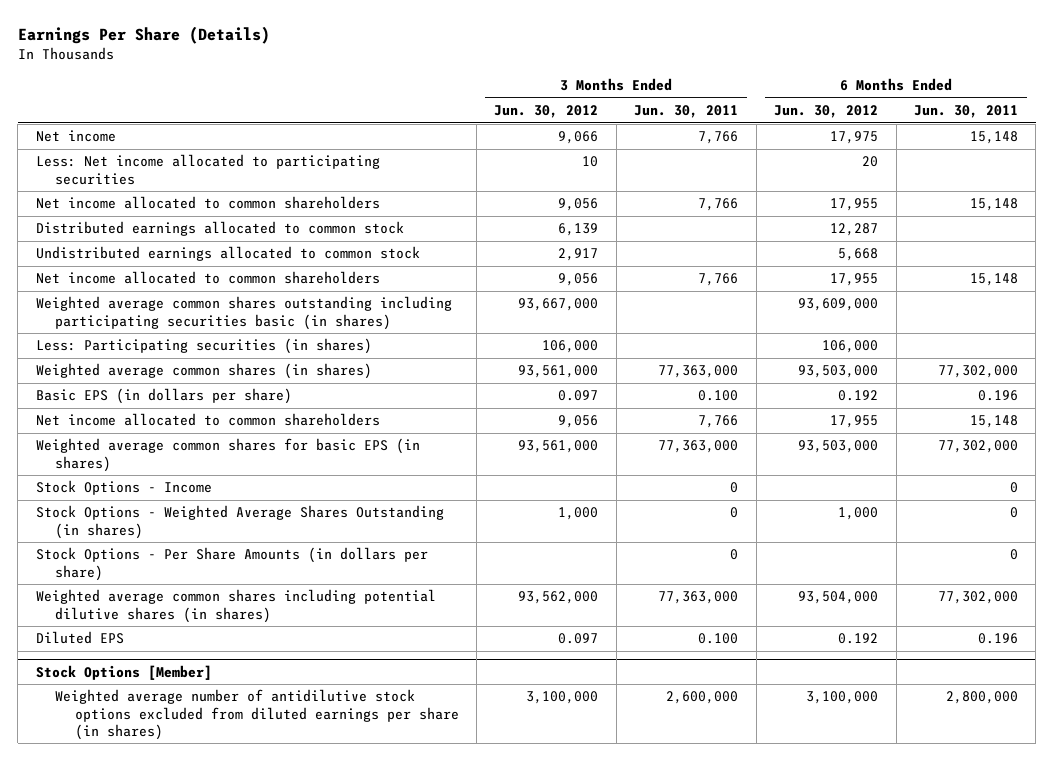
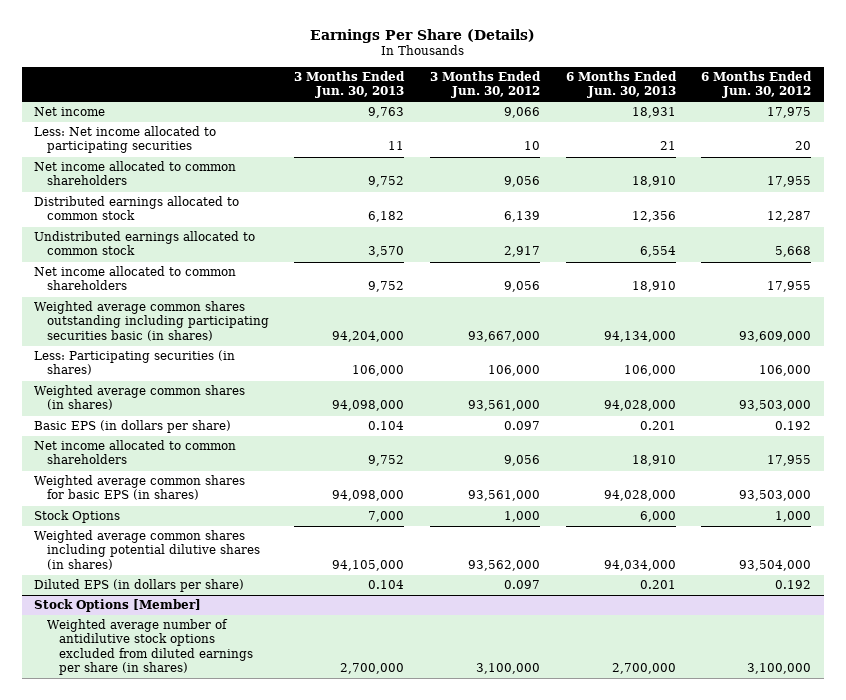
[634,105,739,119] Jun. 30, 2011 -> none
[913,105,1018,119] Jun. 30, 2011 -> none
none -> [294,71,406,99] 3 Months Ended Jun. 30, 2013
none -> [565,71,677,99] 6 Months Ended Jun. 30, 2013
[35,480,212,496] Stock Options - Income -> none
[35,547,428,581] Stock Options - Per Share Amounts (in dollars per share) -> none
[35,505,444,539] Stock Options - Weighted Average Shares Outstanding (in shares) -> [34,510,121,524] Stock Options
[35,631,124,645] Diluted EPS -> [34,579,245,593] Diluted EPS (in dollars per share)

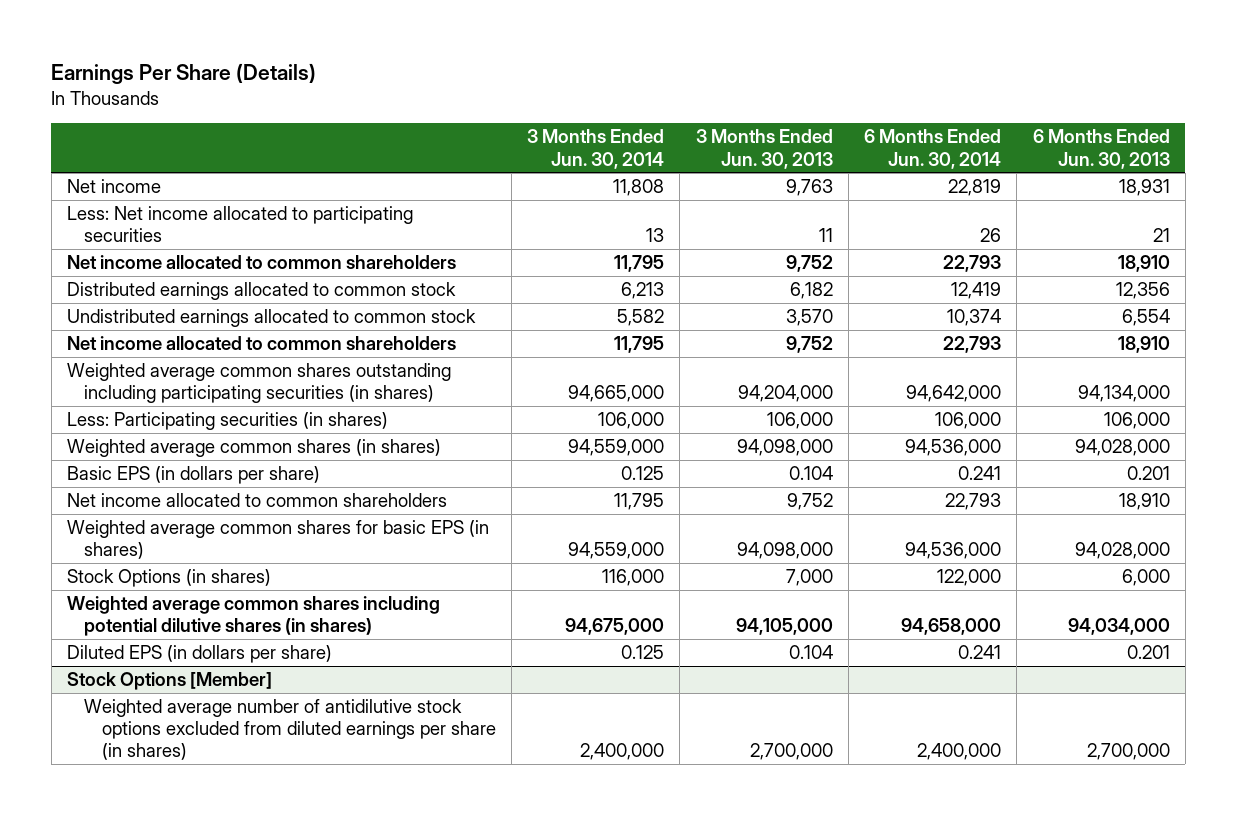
[430,71,542,99] 3 Months Ended Jun. 30, 2012 -> none
[701,71,813,99] 6 Months Ended Jun. 30, 2012 -> none
none -> [527,129,665,169] 3 Months Ended Jun. 30, 2014
none -> [864,129,1002,169] 6 Months Ended Jun. 30, 2014
[34,301,269,341] Weighted average common shares outstanding including participating securities basic (in shares) -> [66,363,451,404] Weighted average common shares outstanding including participating securities (in shares)
[34,510,121,524] Stock Options -> [66,569,271,588] Stock Options (in shares)

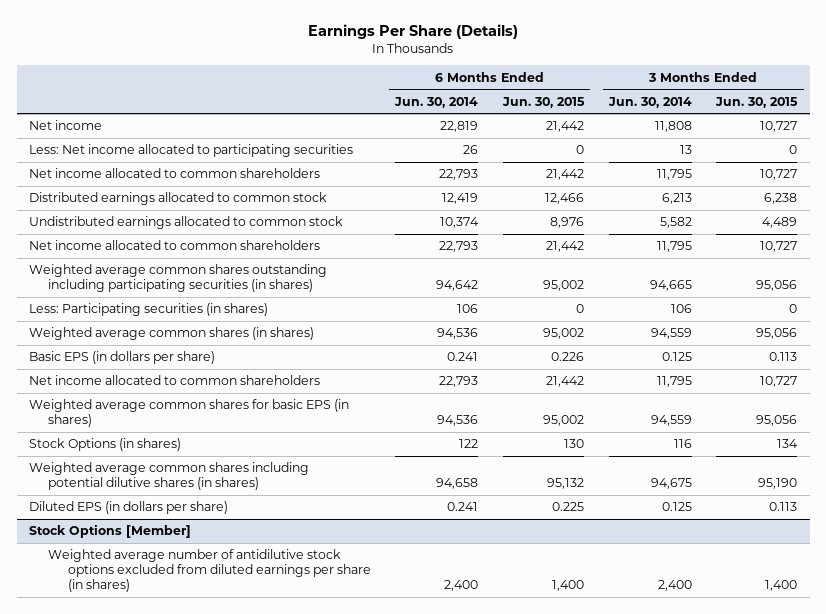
[695,129,833,169] 3 Months Ended Jun. 30, 2013 -> none
[1032,129,1170,169] 6 Months Ended Jun. 30, 2013 -> none
none -> [502,96,586,108] Jun. 30, 2015
none -> [715,96,799,108] Jun. 30, 2015
[568,385,665,403] 94,665,000 -> [649,280,692,292] 94,665
[906,385,1002,403] 94,642,000 -> [436,280,479,292] 94,642
[598,412,665,430] 106,000 -> [670,304,692,314] 106
[935,412,1002,430] 106,000 -> [457,304,479,314] 106
[568,439,665,457] 94,559,000 -> [650,328,692,340] 94,559
[905,439,1002,457] 94,536,000 -> [437,328,479,340] 94,536
[568,542,665,560] 94,559,000 -> [650,415,692,427] 94,559
[905,542,1002,560] 94,536,000 -> [437,415,479,427] 94,536
[602,569,665,587] 116,000 -> [673,439,692,449] 116
[937,569,1002,587] 122,000 -> [459,439,479,449] 122
[565,618,665,636] 94,675,000 -> [650,478,692,490] 94,675
[901,618,1002,636] 94,658,000 -> [436,478,479,490] 94,658
[580,743,665,761] 2,400,000 -> [657,579,692,591] 2,400
[917,743,1002,761] 2,400,000 -> [444,579,479,591] 2,400

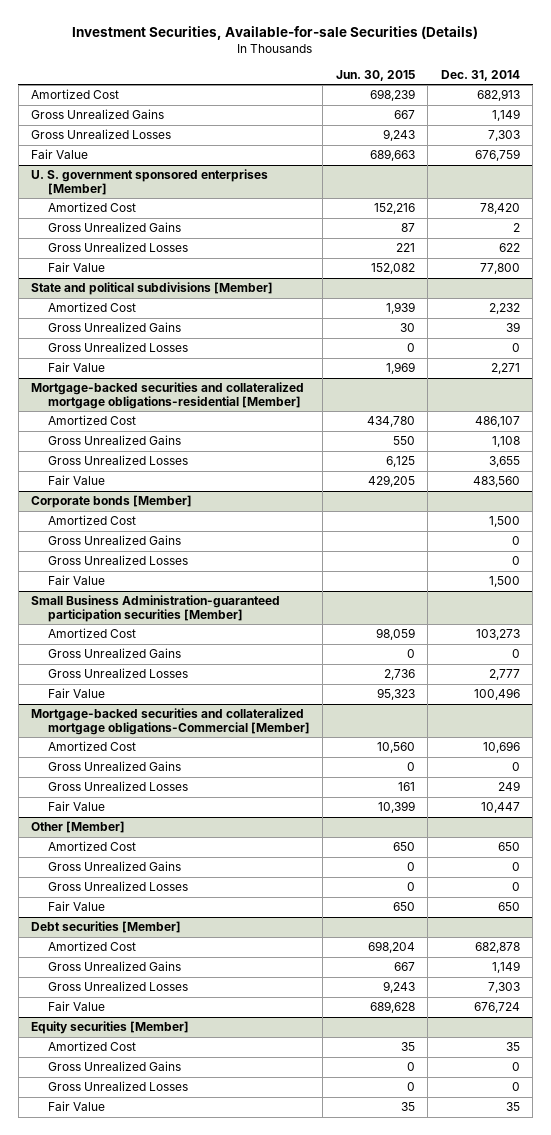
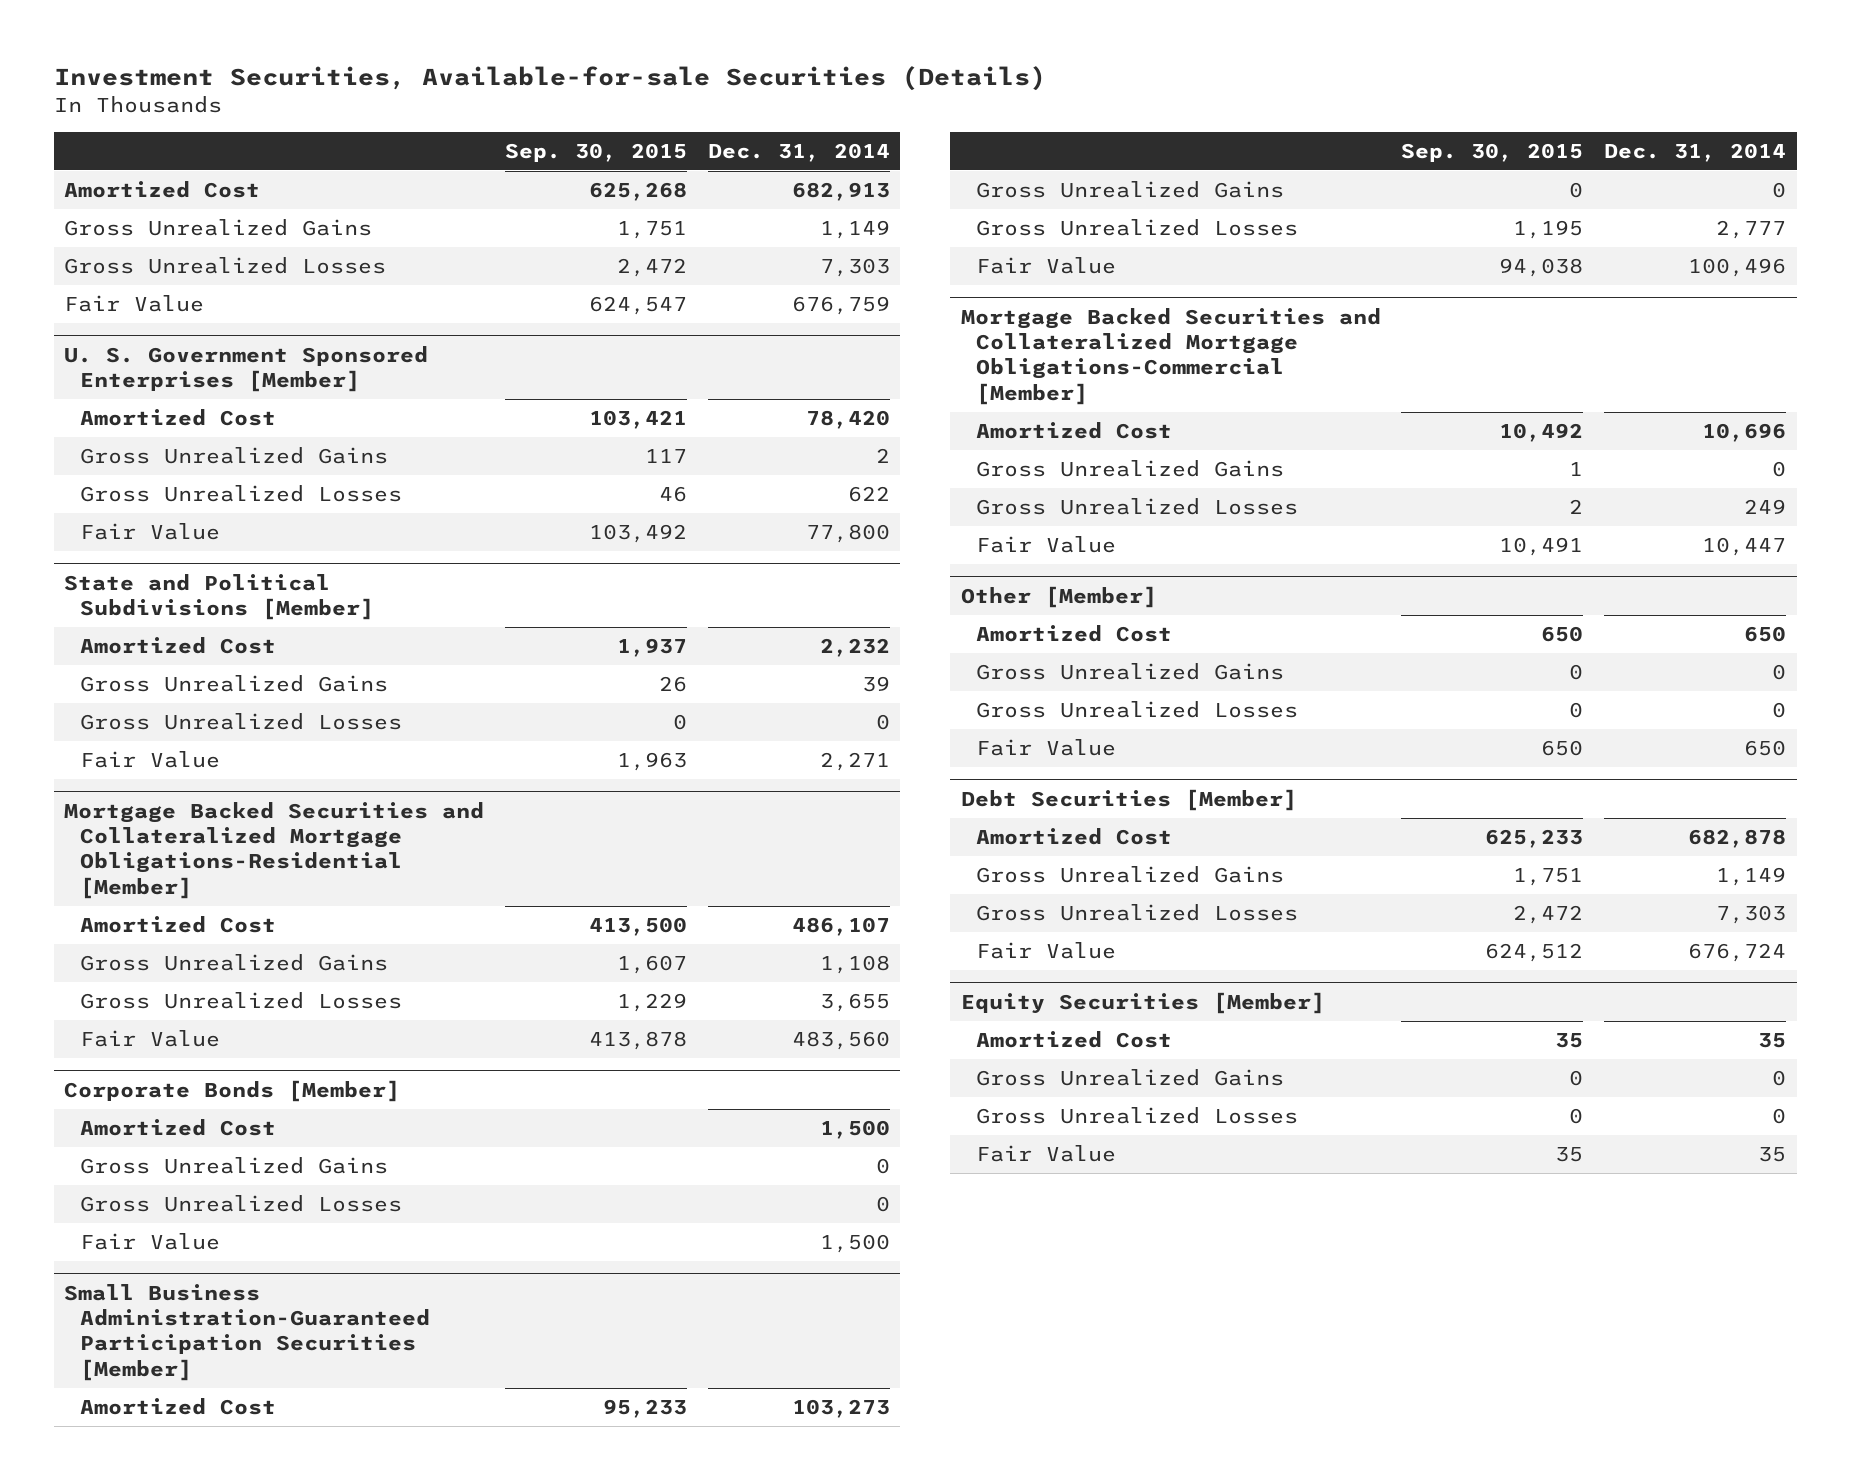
[335,69,415,81] Jun. 30, 2015 -> none
none -> [504,142,687,162] Sep. 30, 2015
[31,169,269,195] U. S. government sponsored enterprises [Member] -> [64,345,429,392] U. S. Government Sponsored Enterprises [Member]
[31,282,274,296] State and political subdivisions [Member] -> [64,573,374,620] State and Political Subdivisions [Member]
[31,382,305,409] Mortgage-backed securities and collateralized mortgage obligations-residential [Member] -> [64,801,485,899] Mortgage Backed Securities and Collateralized Mortgage Obligations-Residential [Member]
[31,495,193,509] Corporate bonds [Member] -> [64,1079,401,1102] Corporate Bonds [Member]
[31,595,281,622] Small Business Administration-guaranteed participation securities [Member] -> [64,1283,430,1381] Small Business Administration-Guaranteed Participation Securities [Member]
[31,708,310,735] Mortgage-backed securities and collateralized mortgage obligations-Commercial [Member] -> [960,307,1381,405] Mortgage Backed Securities and Collateralized Mortgage Obligations-Commercial [Member]
[31,921,182,934] Debt securities [Member] -> [960,788,1297,811] Debt Securities [Member]
[31,1021,190,1035] Equity securities [Member] -> [960,991,1325,1014] Equity Securities [Member]

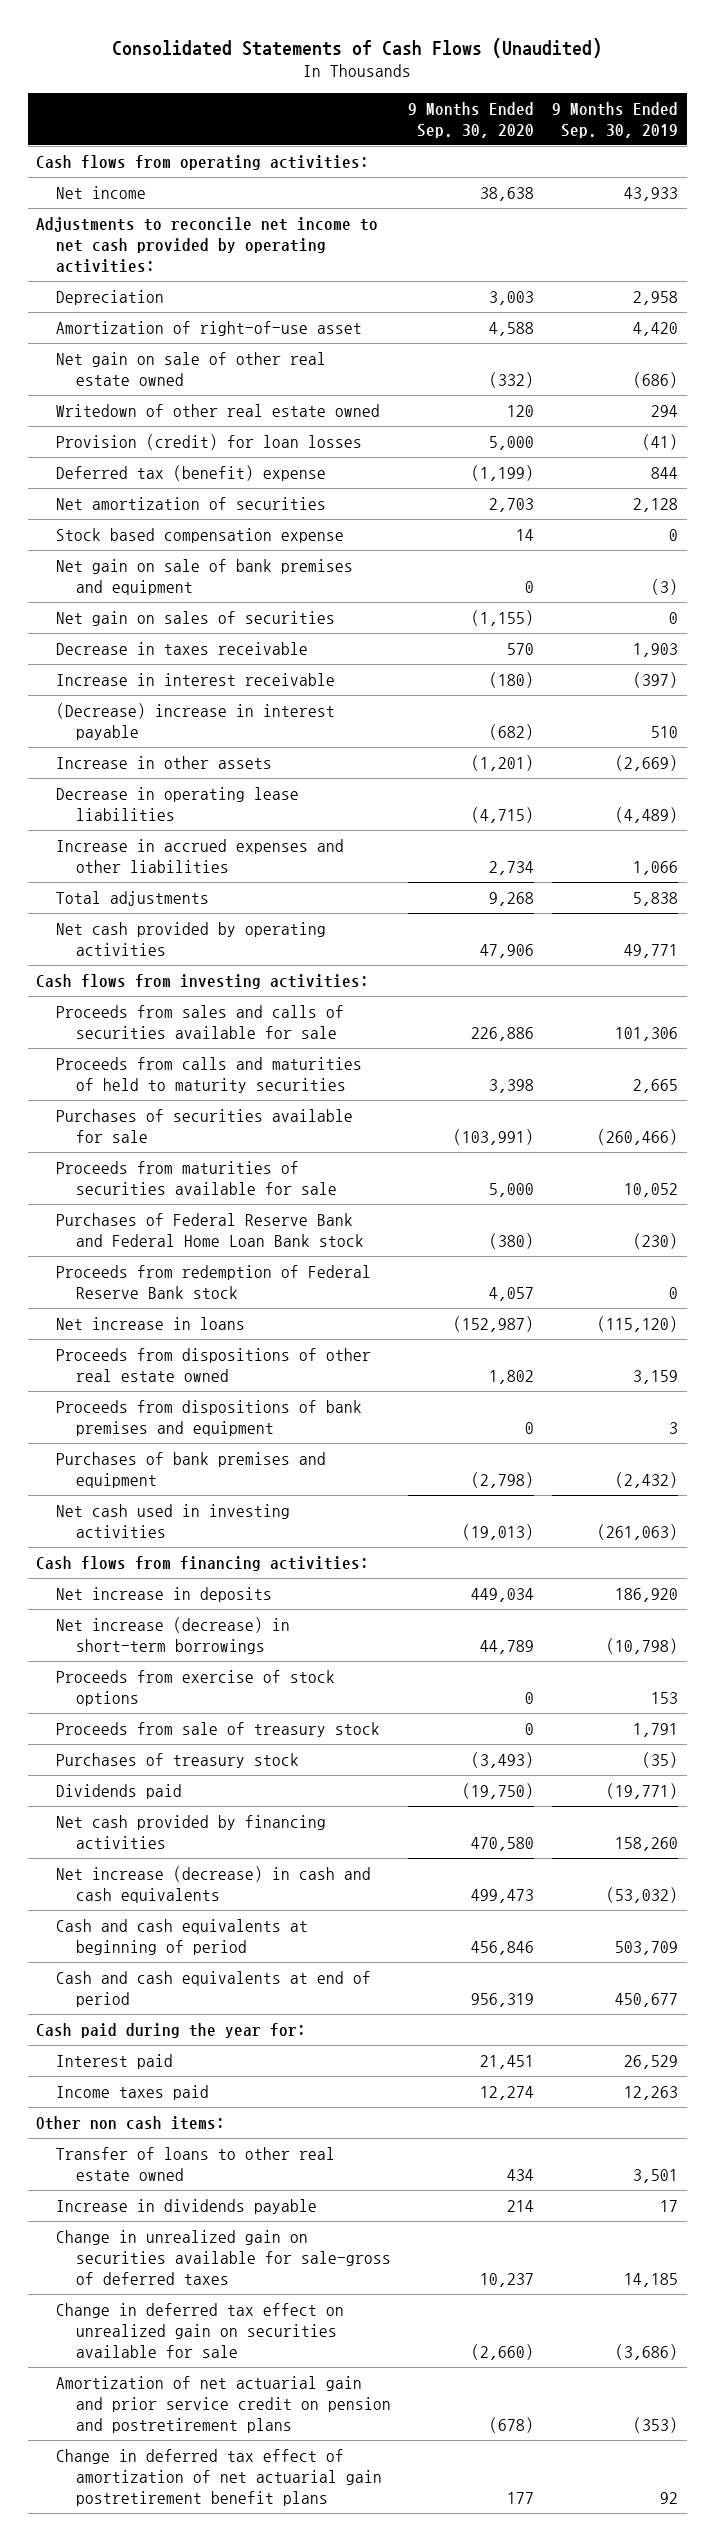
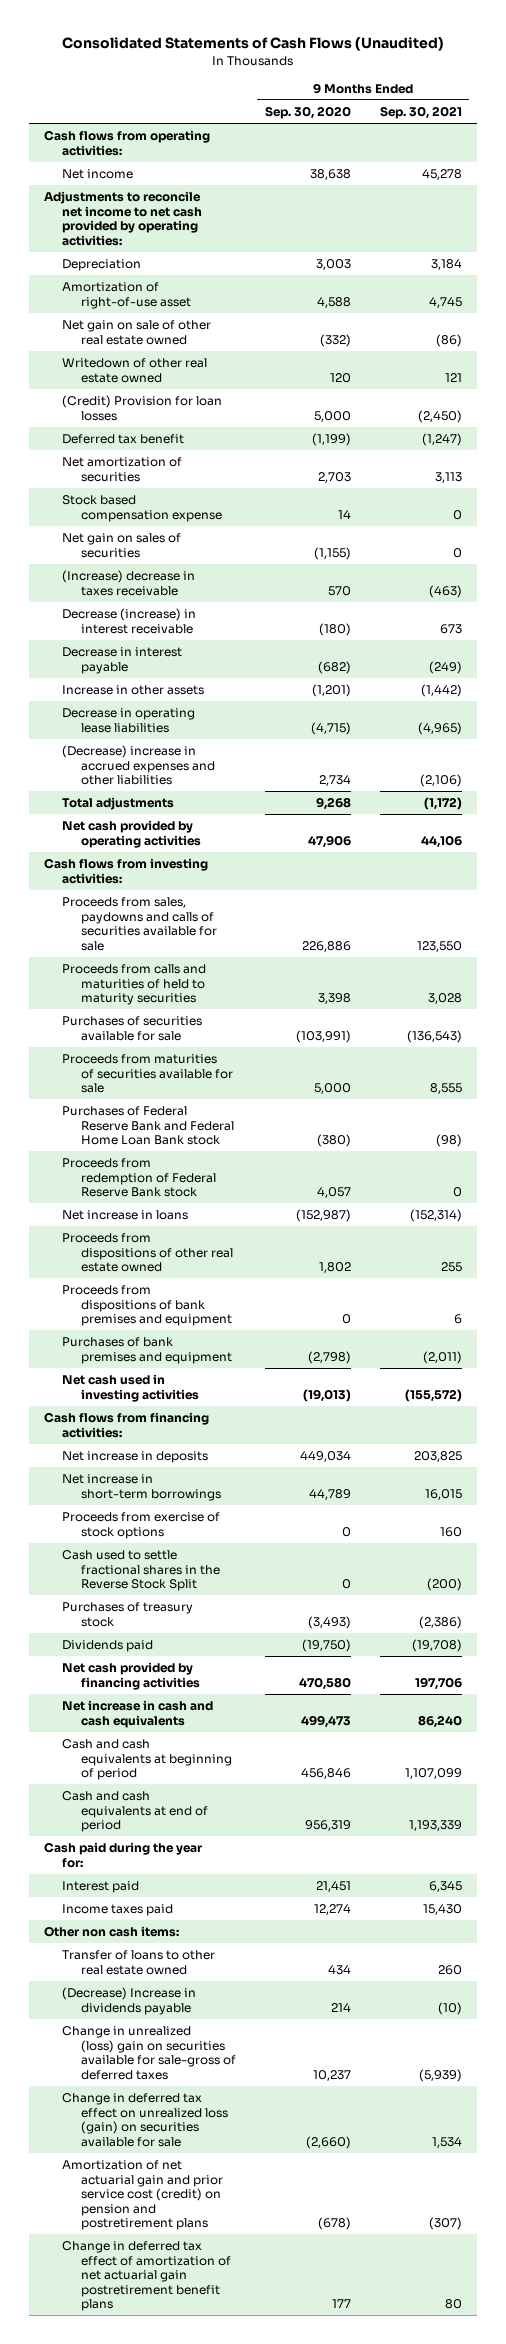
[551,101,678,138] 9 Months Ended Sep. 30, 2019 -> none
none -> [379,105,462,119] Sep. 30, 2021
[56,433,363,450] Provision (credit) for loan losses -> [62,395,223,421] (Credit) Provision for loan losses
[56,464,327,481] Deferred tax (benefit) expense -> [62,434,185,445] Deferred tax benefit
[56,558,354,595] Net gain on sale of bank premises and equipment -> none
[56,641,309,655] Decrease in taxes receivable -> [62,570,196,596] (Increase) decrease in taxes receivable
[56,672,336,686] Increase in interest receivable -> [62,608,197,634] Decrease (increase) in interest receivable
[56,702,336,740] (Decrease) increase in interest payable -> [62,647,183,674] Decrease in interest payable
[56,838,345,873] Increase in accrued expenses and other liabilities -> [62,745,215,786] (Decrease) increase in accrued expenses and other liabilities
[56,1004,345,1039] Proceeds from sales and calls of securities available for sale -> [62,897,217,951] Proceeds from sales, paydowns and calls of securities available for sale
[56,1616,291,1654] Net increase (decrease) in short-term borrowings -> [62,1474,221,1501] Net increase in short-term borrowings
[56,1721,381,1737] Proceeds from sale of treasury stock -> none
none -> [62,1550,220,1592] Cash used to settle fractional shares in the Reverse Stock Split
[56,1865,372,1903] Net increase (decrease) in cash and cash equivalents -> [62,1700,214,1728] Net increase in cash and cash equivalents
[56,2198,318,2214] Increase in dividends payable -> [62,1987,197,2015] (Decrease) Increase in dividends payable
[56,2229,391,2285] Change in unrealized gain on securities available for sale-gross of deferred taxes -> [62,2026,236,2080] Change in unrealized (loss) gain on securities available for sale-gross of deferred taxes
[56,2302,345,2358] Change in deferred tax effect on unrealized gain on securities available for sale -> [62,2093,228,2147] Change in deferred tax effect on unrealized loss (gain) on securities available for sale
[56,2375,391,2433] Amortization of net actuarial gain and prior service credit on pension and postretirement plans -> [62,2160,223,2231] Amortization of net actuarial gain and prior service cost (credit) on pension and postretirement plans

